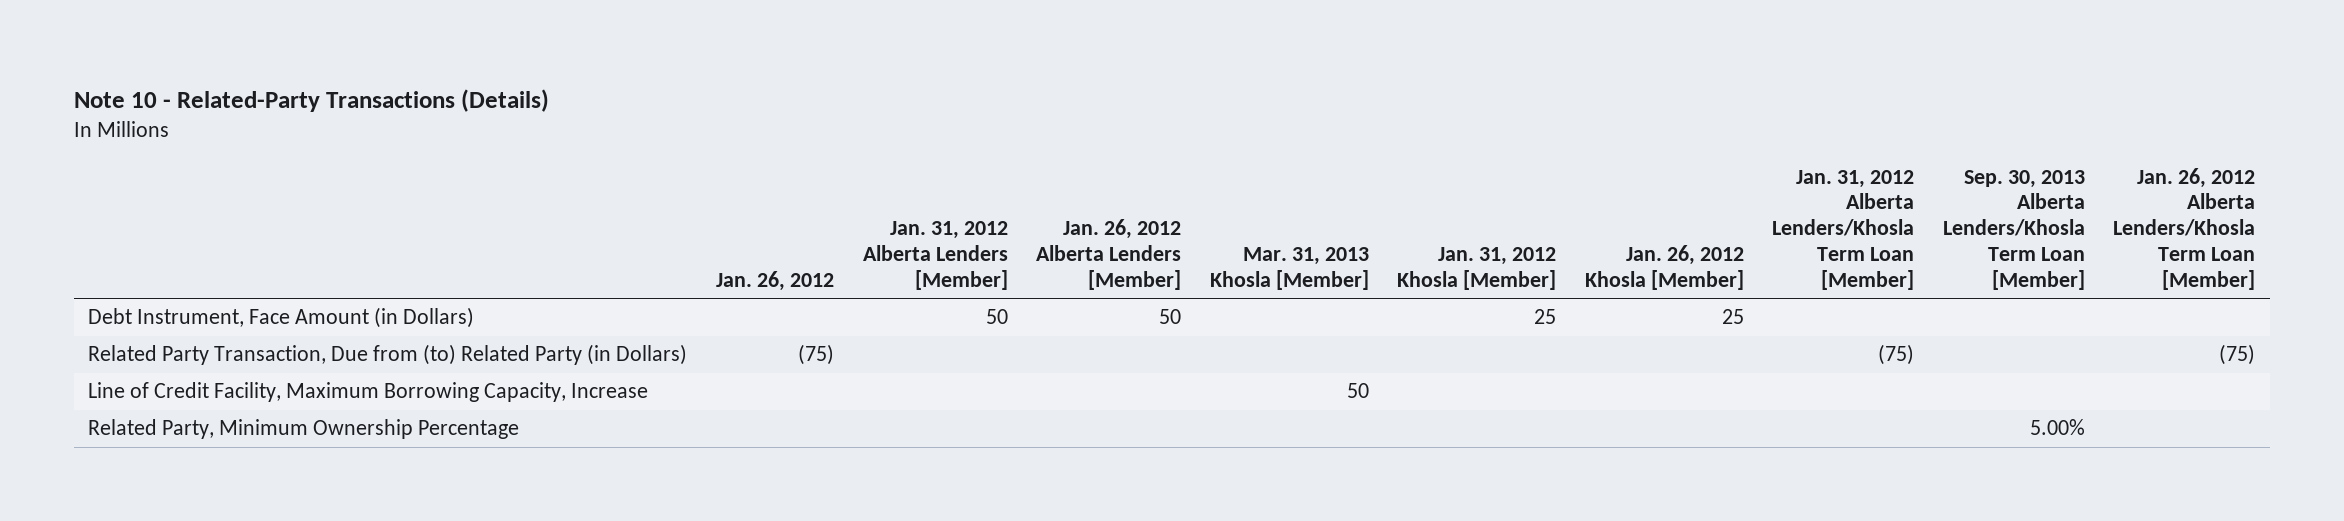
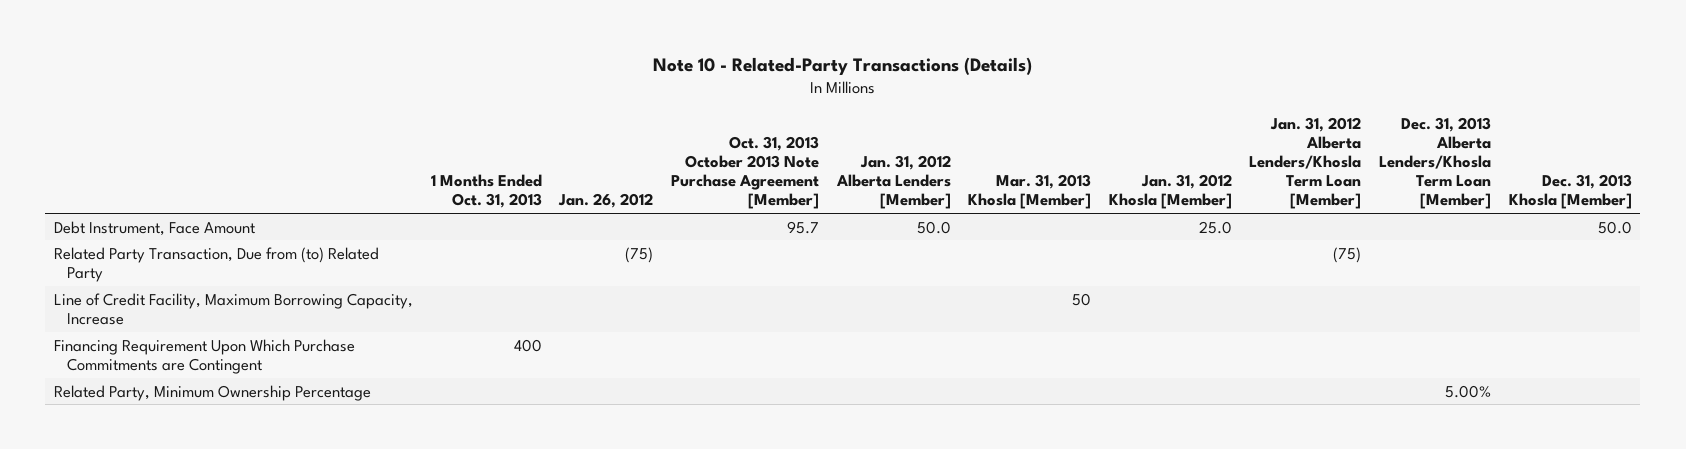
[1036,219,1182,290] Jan. 26, 2012 Alberta Lenders [Member] -> none
[1584,244,1744,290] Jan. 26, 2012 Khosla [Member] -> none
[1942,169,2085,290] Sep. 30, 2013 Alberta Lenders/Khosla Term Loan [Member] -> none
[2113,167,2256,290] Jan. 26, 2012 Alberta Lenders/Khosla Term Loan [Member] -> none
none -> [430,174,542,209] 1 Months Ended Oct. 31, 2013
none -> [670,135,819,210] Oct. 31, 2013 October 2013 Note Purchase Agreement [Member]
none -> [1378,116,1491,210] Dec. 31, 2013 Alberta Lenders/Khosla Term Loan [Member]
none -> [1508,174,1632,210] Dec. 31, 2013 Khosla [Member]
[88,307,475,329] Debt Instrument, Face Amount (in Dollars) -> [54,220,256,236] Debt Instrument, Face Amount
[985,309,1008,325] 50 -> [916,220,951,234] 50.0
[1534,309,1557,325] 25 -> [1198,220,1232,234] 25.0
[88,344,688,366] Related Party Transaction, Due from (to) Related Party (in Dollars) -> [54,246,380,282] Related Party Transaction, Due from (to) Related Party
none -> [54,338,356,374] Financing Requirement Upon Which Purchase Commitments are Contingent

